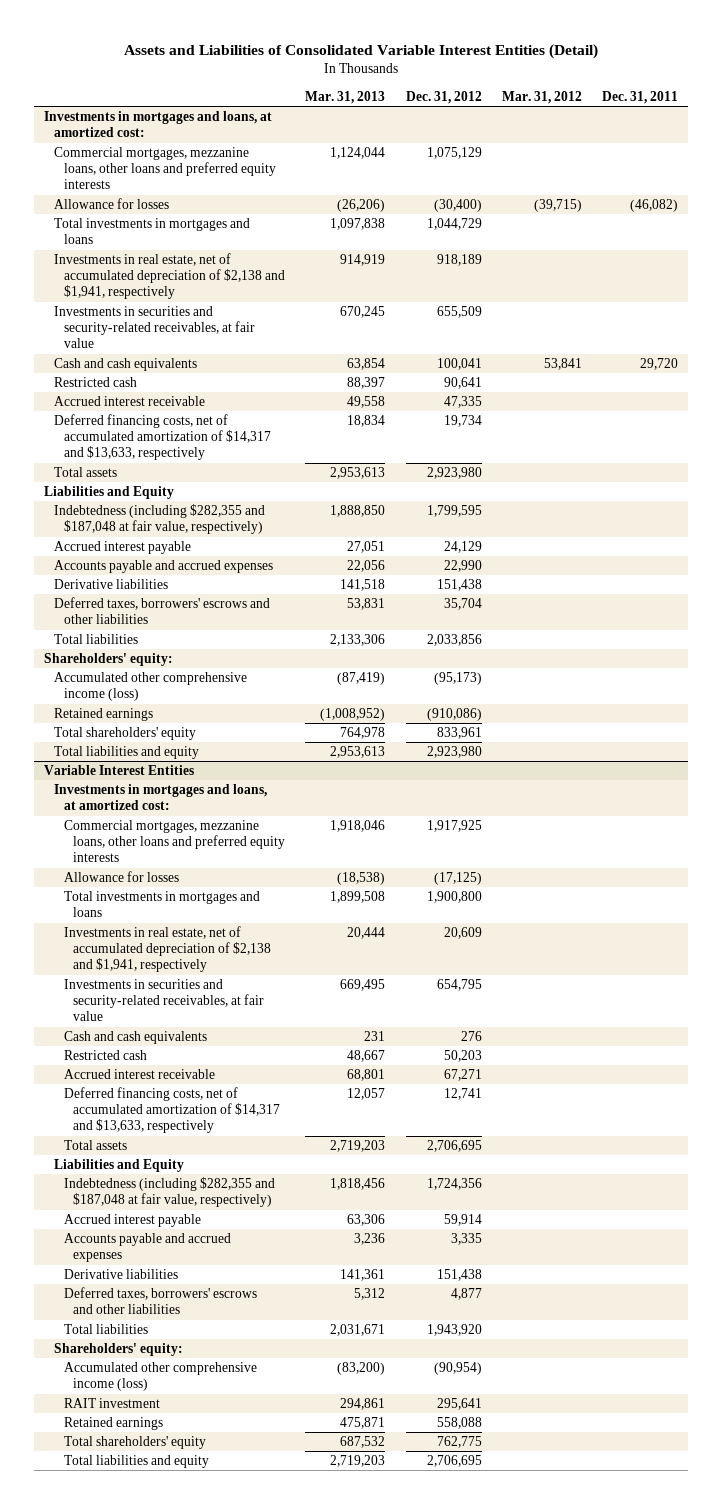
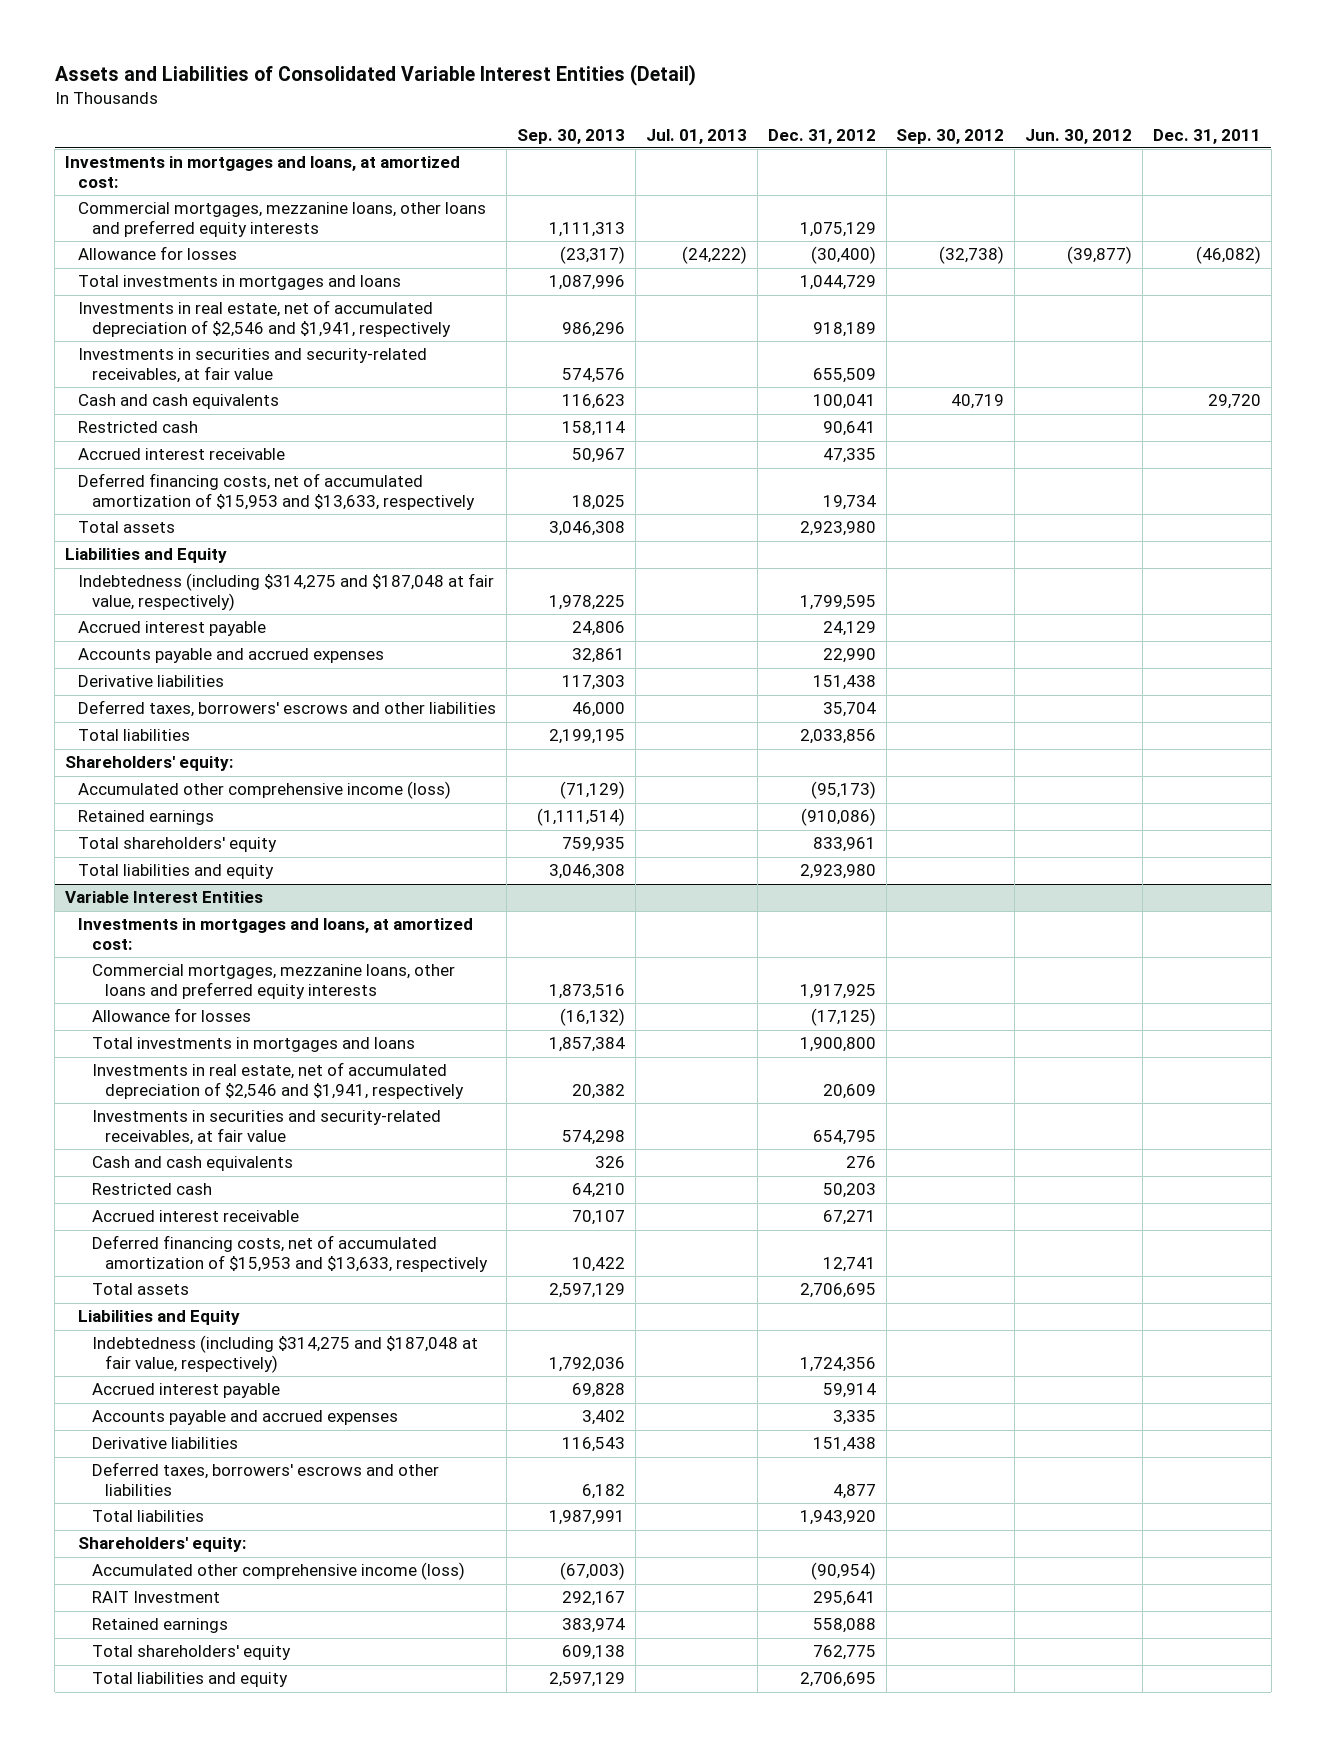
[305,90,386,104] Mar. 31, 2013 -> none
[501,90,582,104] Mar. 31, 2012 -> none
none -> [517,128,626,144] Sep. 30, 2013
none -> [645,128,747,144] Jul. 01, 2013
none -> [896,128,1005,144] Sep. 30, 2012
none -> [1025,128,1133,144] Jun. 30, 2012
[53,253,285,300] Investments in real estate, net of accumulated depreciation of $2,138 and $1,941, respectively -> [78,300,451,338] Investments in real estate, net of accumulated depreciation of $2,546 and $1,941, respectively
[53,414,271,461] Deferred financing costs, net of accumulated amortization of $14,317 and $13,633, respectively -> [78,473,475,511] Deferred financing costs, net of accumulated amortization of $15,953 and $13,633, respectively
[53,504,265,535] Indebtedness (including $282,355 and $187,048 at fair value, respectively) -> [78,573,495,612] Indebtedness (including $314,275 and $187,048 at fair value, respectively)
[63,926,272,973] Investments in real estate, net of accumulated depreciation of $2,138 and $1,941, respectively -> [91,1062,464,1100] Investments in real estate, net of accumulated depreciation of $2,546 and $1,941, respectively
[63,1087,281,1134] Deferred financing costs, net of accumulated amortization of $14,317 and $13,633, respectively -> [91,1235,488,1273] Deferred financing costs, net of accumulated amortization of $15,953 and $13,633, respectively
[63,1177,275,1208] Indebtedness (including $282,355 and $187,048 at fair value, respectively) -> [91,1335,478,1374] Indebtedness (including $314,275 and $187,048 at fair value, respectively)
[63,1398,160,1409] RAIT investment -> [91,1591,220,1604] RAIT Investment

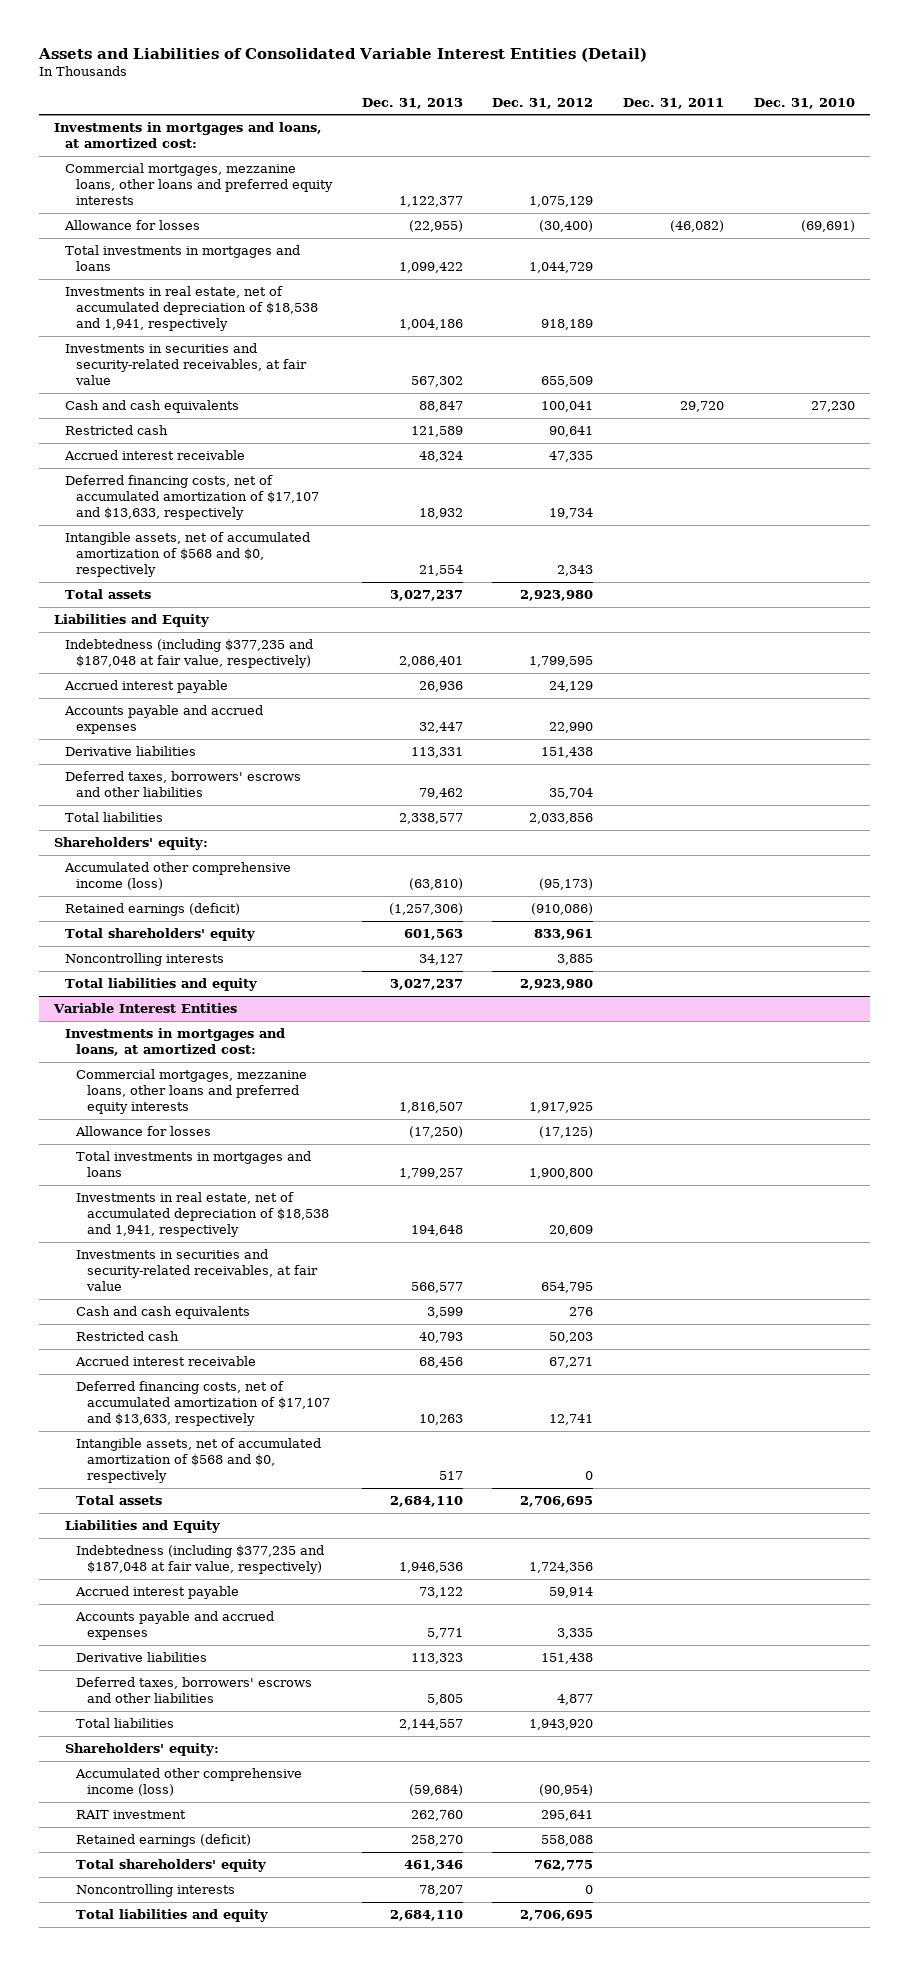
[517,128,626,144] Sep. 30, 2013 -> none
[645,128,747,144] Jul. 01, 2013 -> none
[896,128,1005,144] Sep. 30, 2012 -> none
[1025,128,1133,144] Jun. 30, 2012 -> none
none -> [361,97,463,109] Dec. 31, 2013
none -> [753,97,855,109] Dec. 31, 2010
[78,300,451,338] Investments in real estate, net of accumulated depreciation of $2,546 and $1,941, respectively -> [64,286,318,332] Investments in real estate, net of accumulated depreciation of $18,538 and 1,941, respectively
[78,473,475,511] Deferred financing costs, net of accumulated amortization of $15,953 and $13,633, respectively -> [64,475,319,521] Deferred financing costs, net of accumulated amortization of $17,107 and $13,633, respectively
none -> [64,532,310,578] Intangible assets, net of accumulated amortization of $568 and $0, respectively
[78,573,495,612] Indebtedness (including $314,275 and $187,048 at fair value, respectively) -> [64,639,313,669] Indebtedness (including $377,235 and $187,048 at fair value, respectively)
[78,810,215,826] Retained earnings -> [64,903,240,917] Retained earnings (deficit)
none -> [64,953,224,967] Noncontrolling interests
[91,1062,464,1100] Investments in real estate, net of accumulated depreciation of $2,546 and $1,941, respectively -> [75,1192,329,1238] Investments in real estate, net of accumulated depreciation of $18,538 and 1,941, respectively
[91,1235,488,1273] Deferred financing costs, net of accumulated amortization of $15,953 and $13,633, respectively -> [75,1381,330,1427] Deferred financing costs, net of accumulated amortization of $17,107 and $13,633, respectively
none -> [75,1438,321,1484] Intangible assets, net of accumulated amortization of $568 and $0, respectively
[91,1335,478,1374] Indebtedness (including $314,275 and $187,048 at fair value, respectively) -> [75,1545,324,1575] Indebtedness (including $377,235 and $187,048 at fair value, respectively)
[91,1591,220,1604] RAIT Investment -> [75,1810,186,1820] RAIT investment
[91,1618,228,1634] Retained earnings -> [75,1834,251,1848] Retained earnings (deficit)
none -> [75,1884,235,1898] Noncontrolling interests

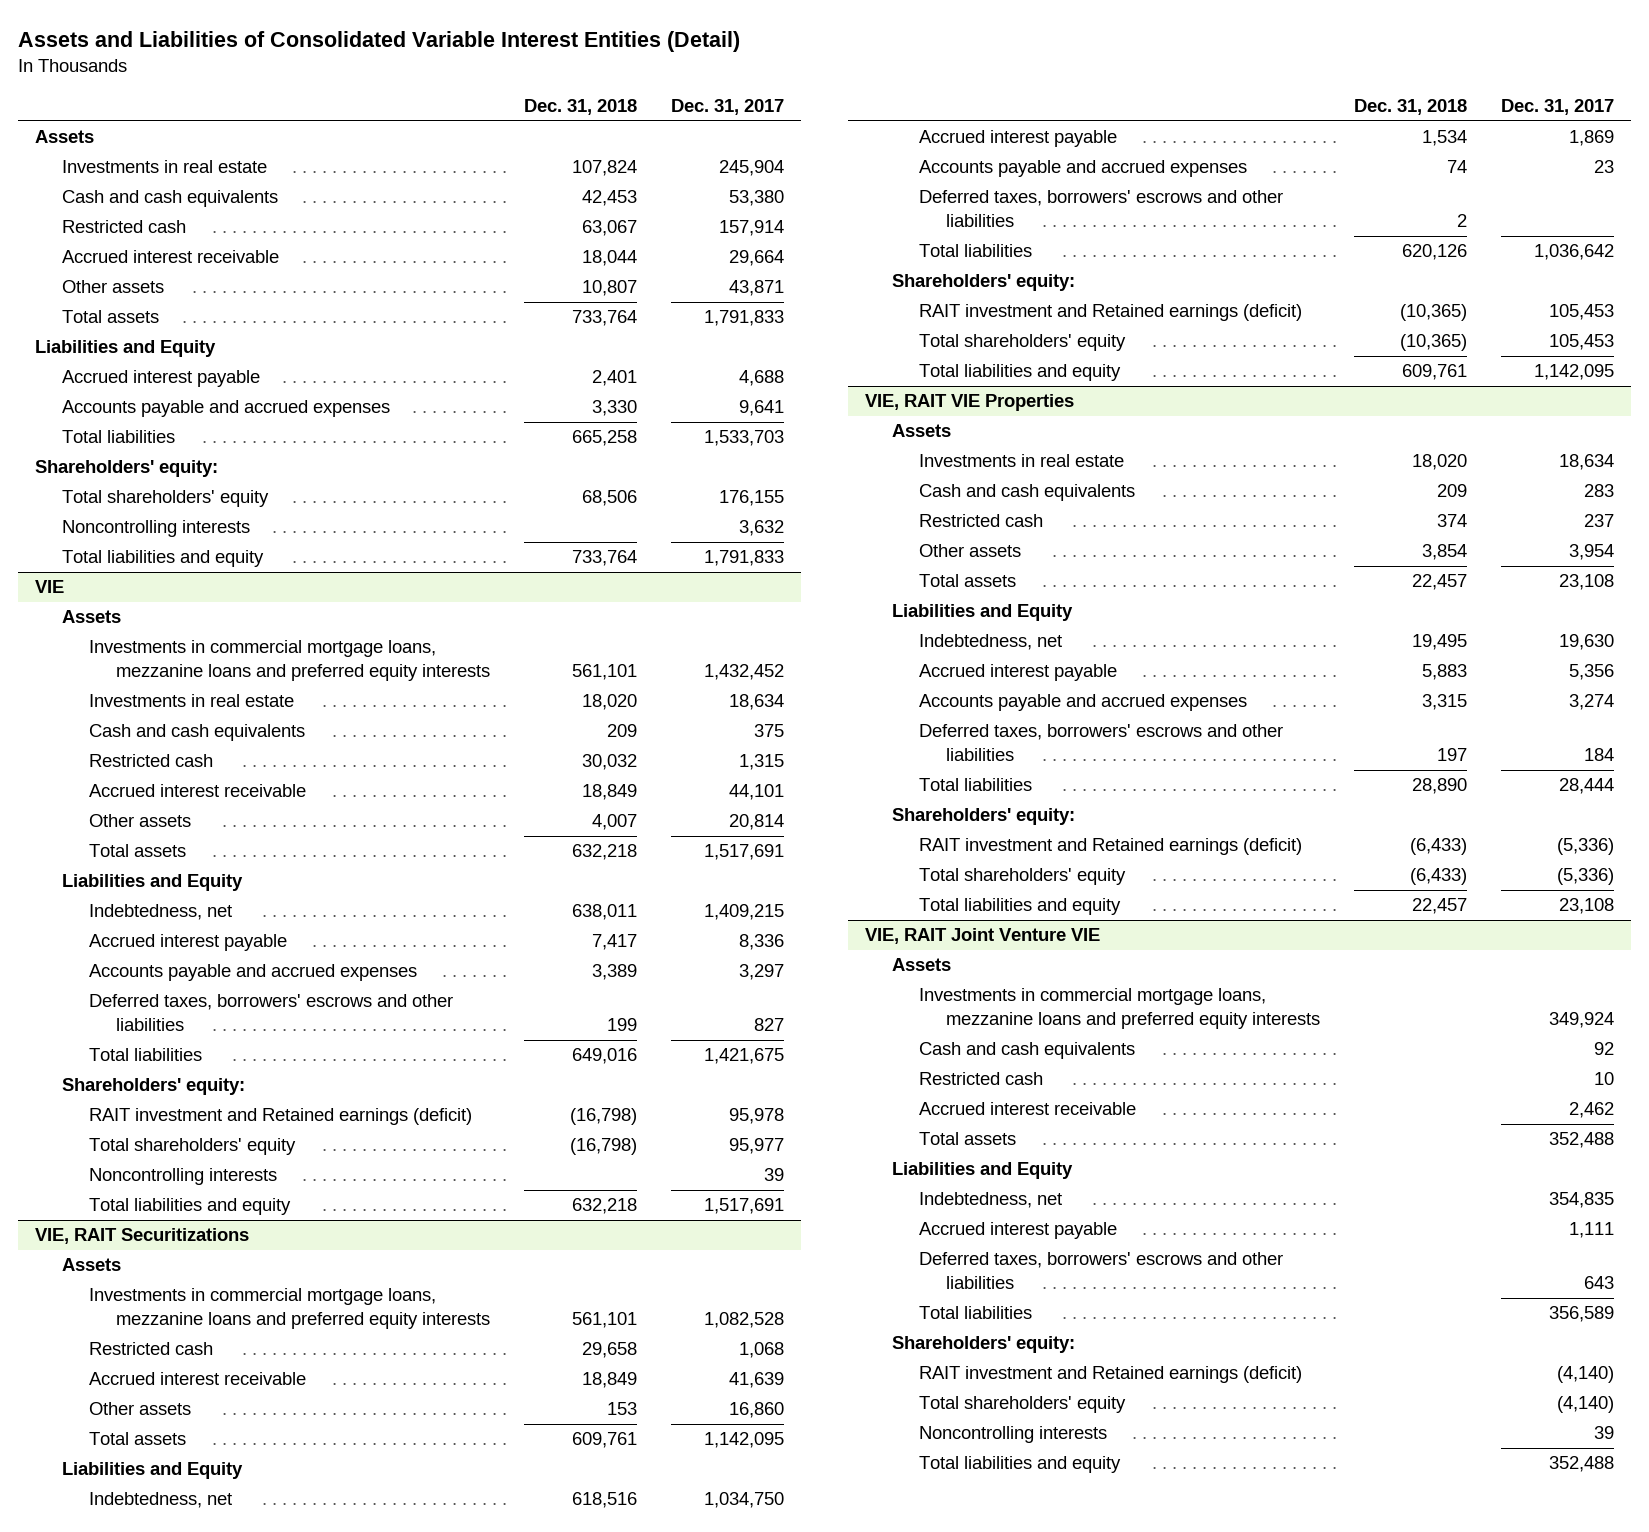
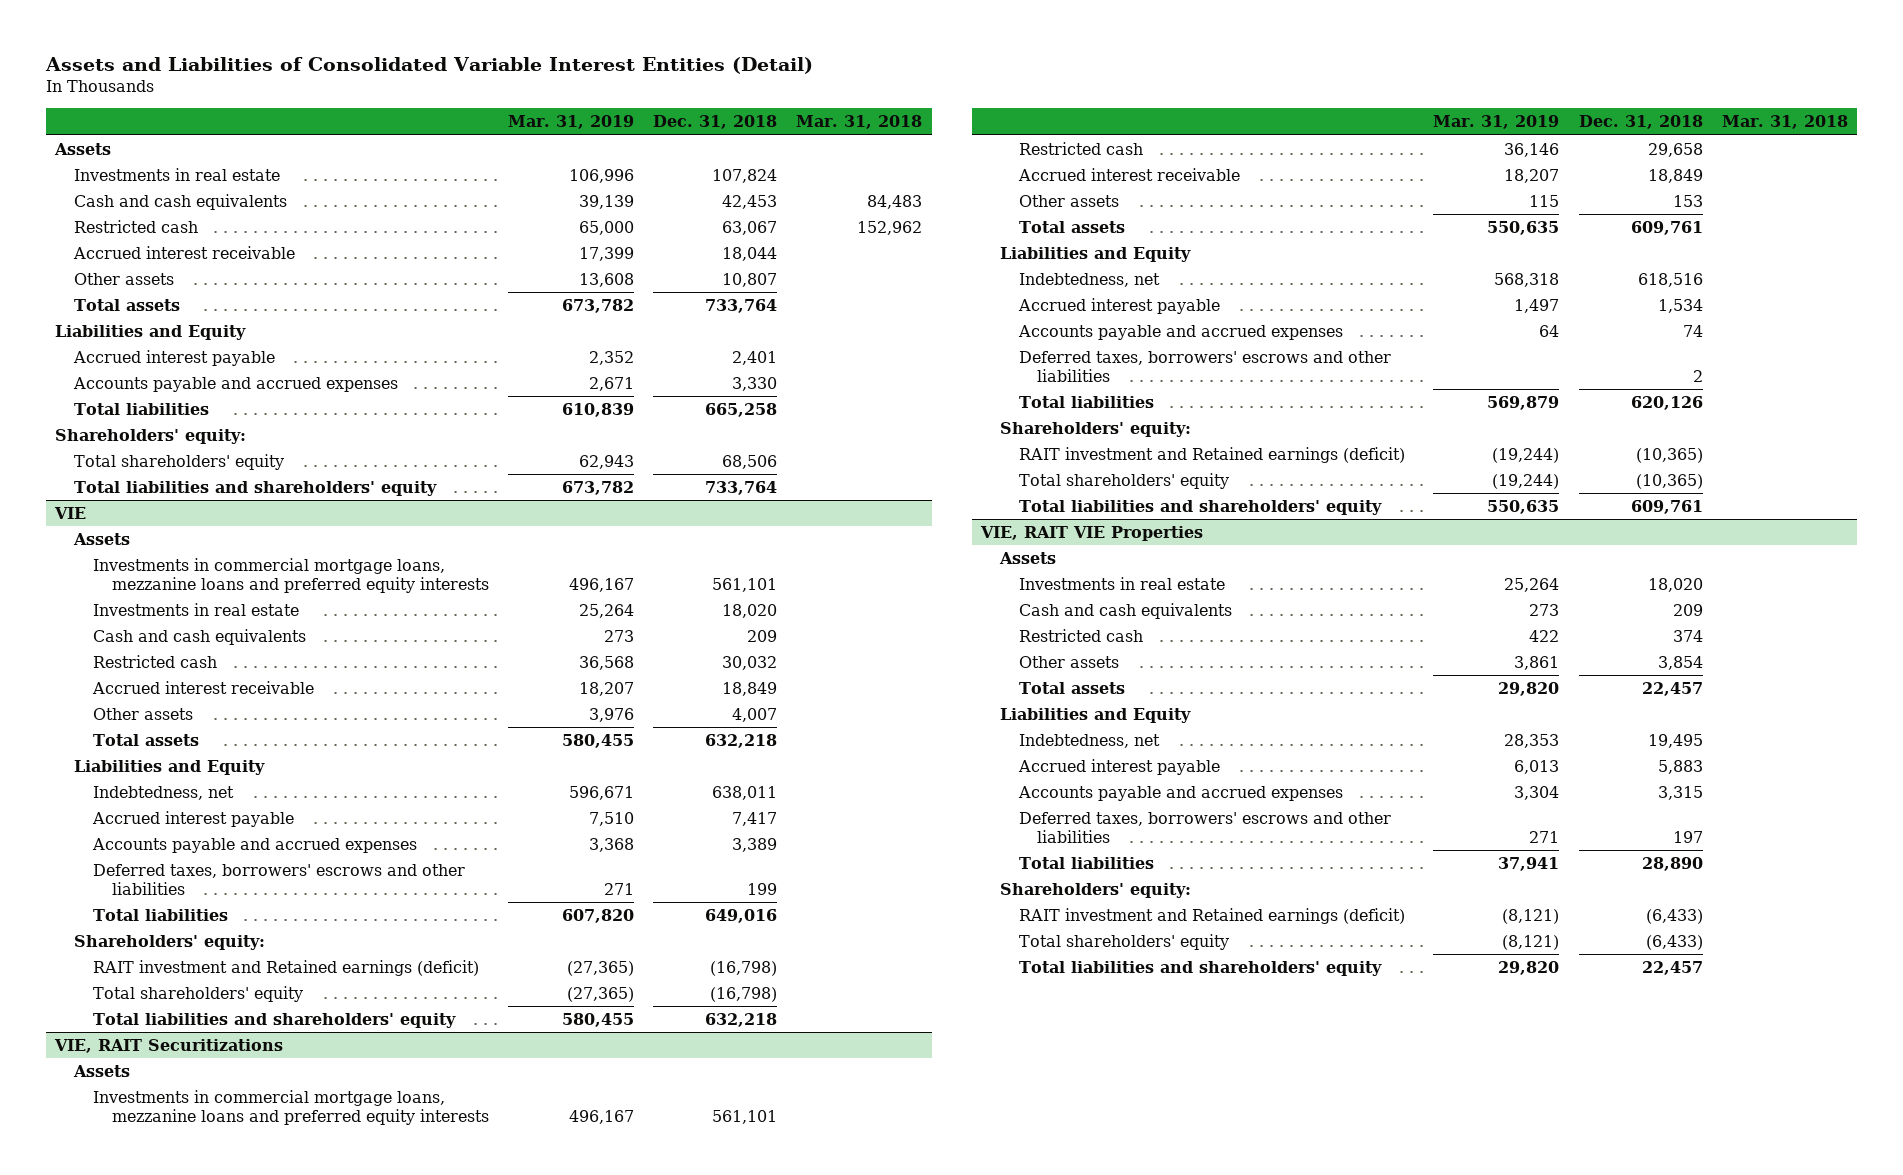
[671,99,785,116] Dec. 31, 2017 -> none
none -> [507,115,634,130] Mar. 31, 2019
none -> [796,115,923,130] Mar. 31, 2018
[62,520,251,538] Noncontrolling interests -> none
[62,550,265,568] Total liabilities and equity -> [74,481,438,497] Total liabilities and shareholders' equity
[89,1168,278,1186] Noncontrolling interests -> none
[89,1198,292,1216] Total liabilities and equity -> [92,1013,456,1029] Total liabilities and shareholders' equity
[918,364,1121,382] Total liabilities and equity -> [1018,500,1382,516] Total liabilities and shareholders' equity
[864,928,1100,945] VIE, RAIT Joint Venture VIE -> none
[891,958,951,972] Assets -> none
[918,988,1320,1030] Investments in commercial mortgage loans, mezzanine loans and preferred equity interests -> none
[918,1042,1135,1060] Cash and cash equivalents -> none
[918,1072,1043,1086] Restricted cash -> none
[918,1102,1136,1116] Accrued interest receivable -> none
[918,1132,1016,1146] Total assets -> none
[891,1162,1073,1180] Liabilities and Equity -> none
[918,1192,1062,1209] Indebtedness, net -> none
[918,1222,1117,1240] Accrued interest payable -> none
[918,1252,1283,1290] Deferred taxes, borrowers' escrows and other liabilities -> none
[918,1306,1032,1320] Total liabilities -> none
[891,1336,1075,1354] Shareholders' equity: -> none
[918,1366,1302,1384] RAIT investment and Retained earnings (deficit) -> none
[918,1396,1126,1414] Total shareholders' equity -> none
[918,1426,1107,1444] Noncontrolling interests -> none
[918,1456,1121,1474] Total liabilities and equity -> none
[918,898,1121,916] Total liabilities and equity -> [1018,961,1382,977] Total liabilities and shareholders' equity

